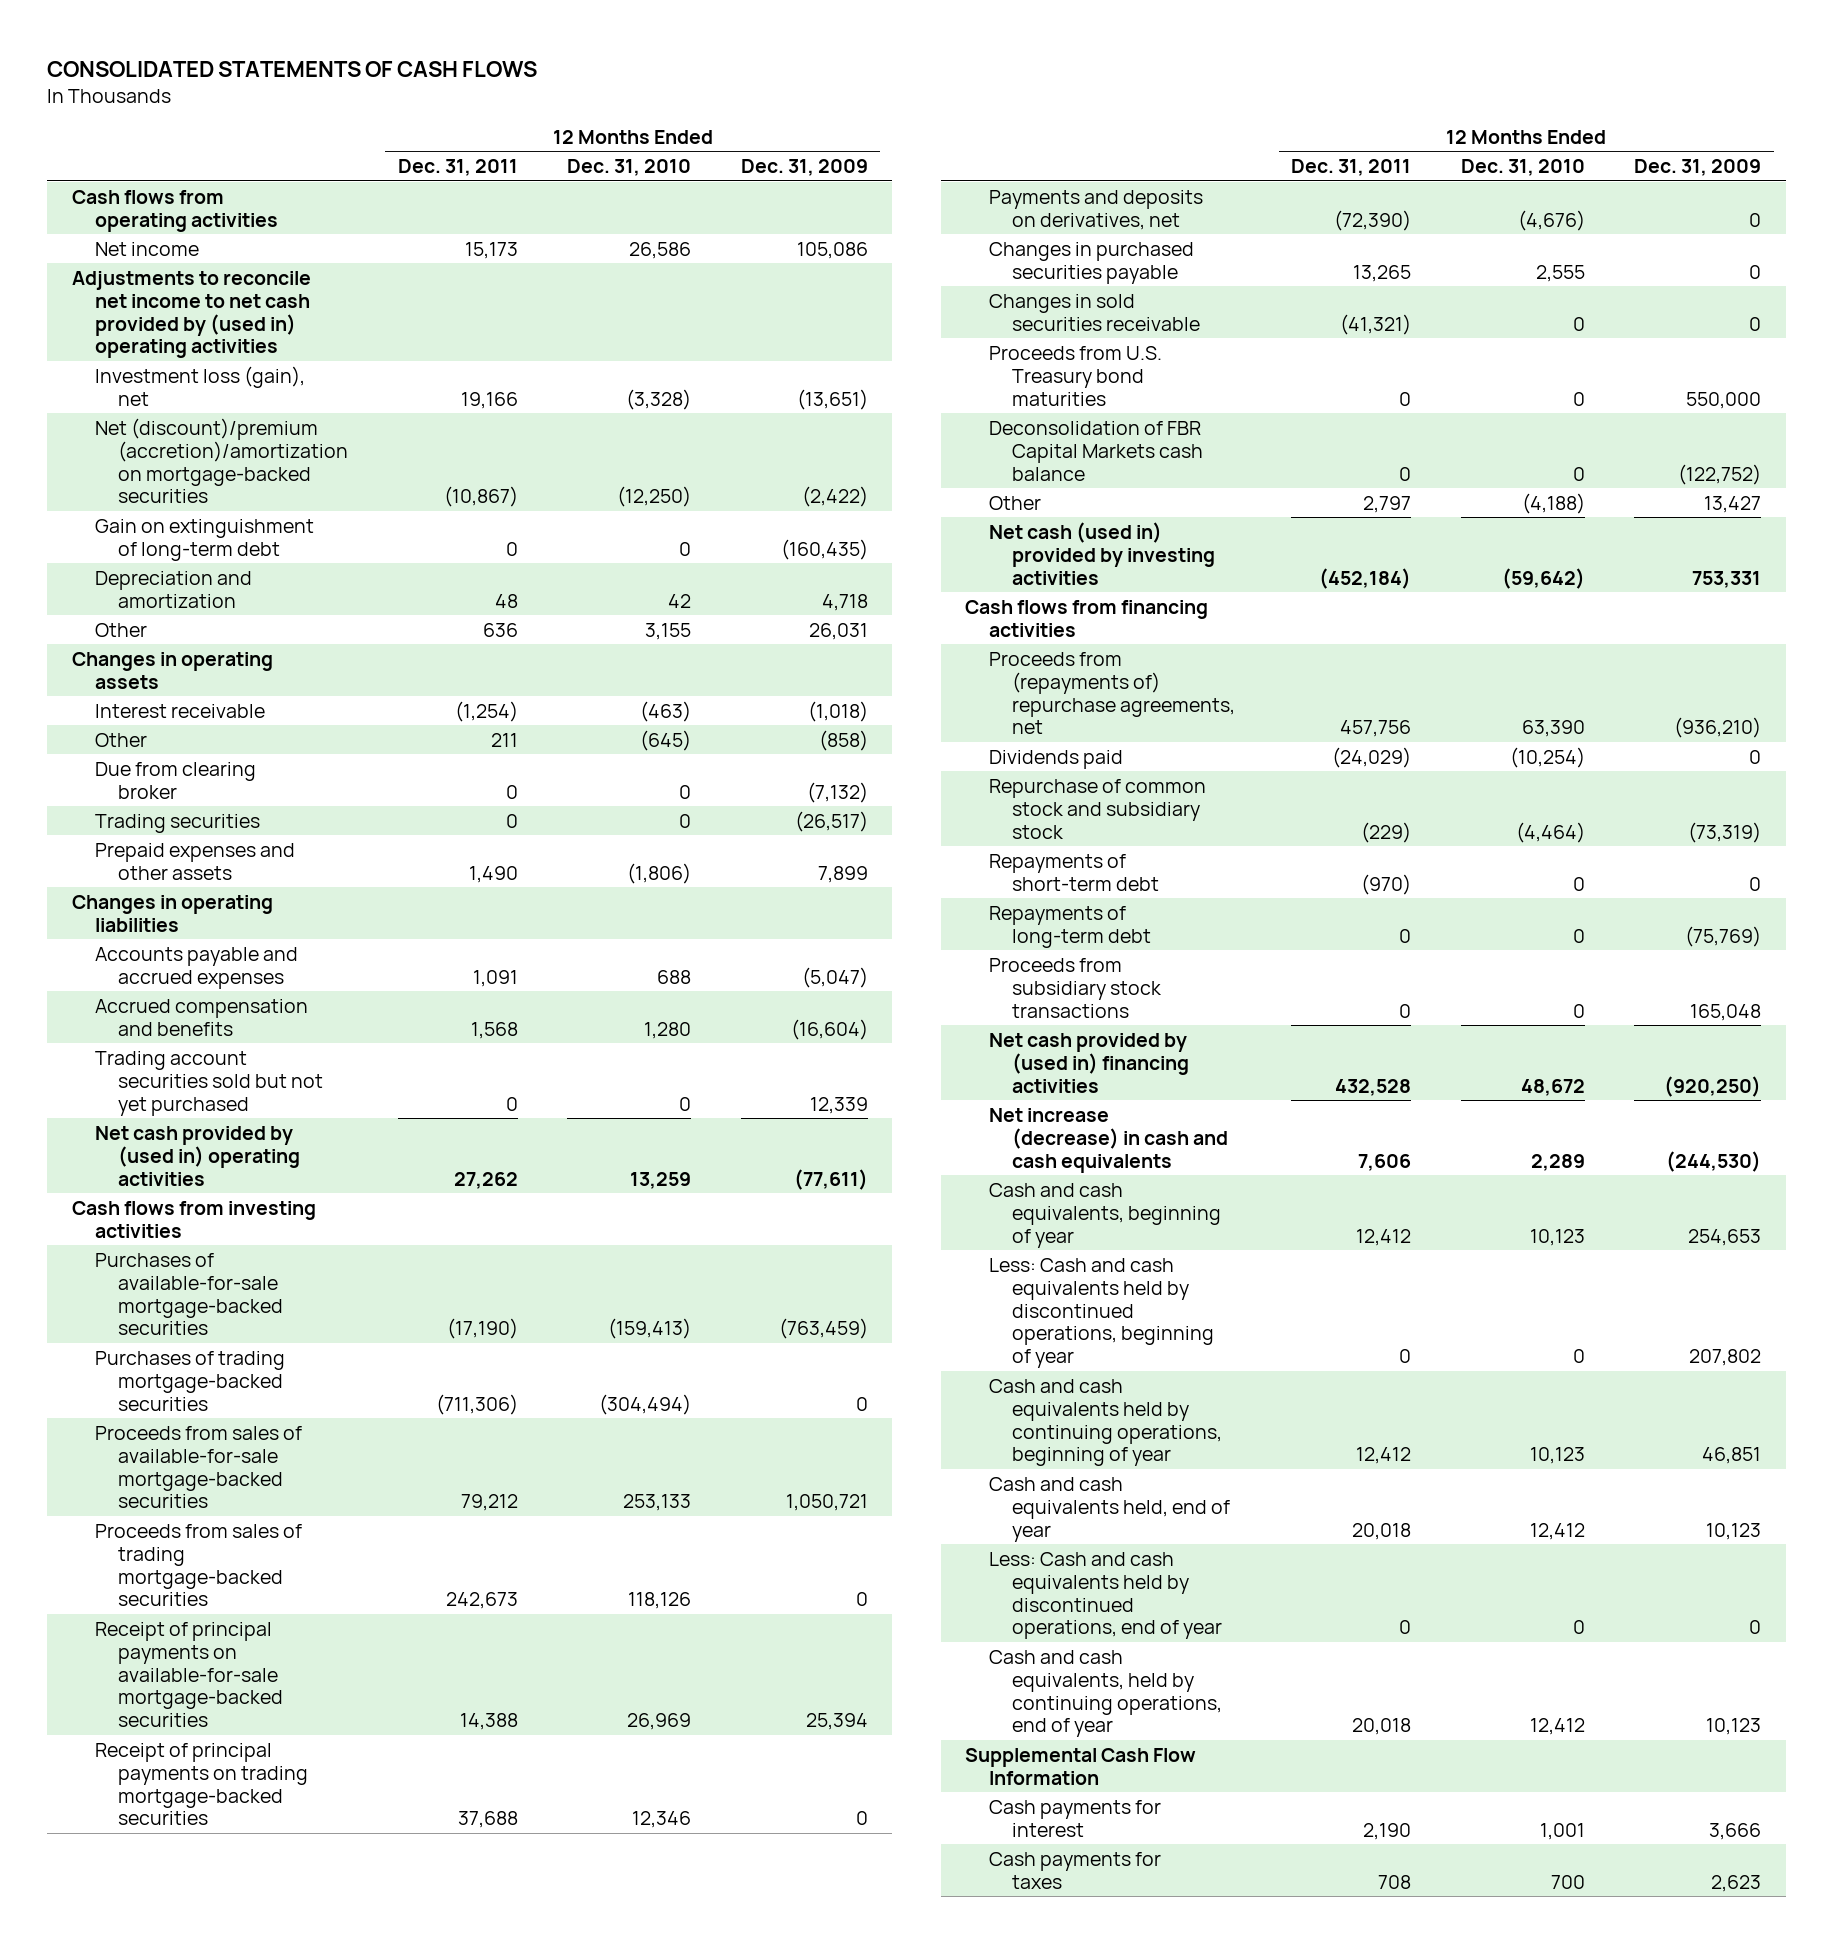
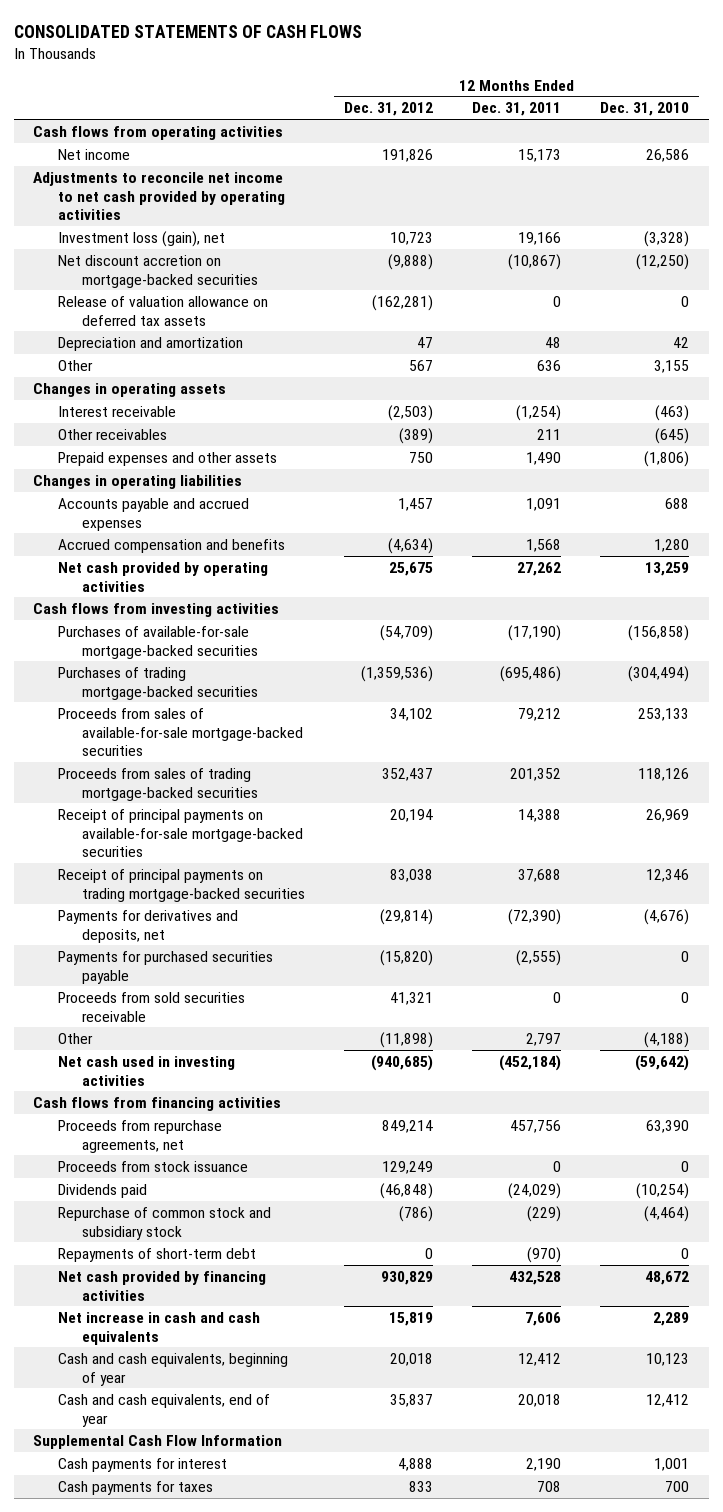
[740,159,868,177] Dec. 31, 2009 -> none
none -> [343,102,433,117] Dec. 31, 2012
[71,270,311,359] Adjustments to reconcile net income to net cash provided by (used in) operating activities -> [33,171,285,221] Adjustments to reconcile net income to net cash provided by operating activities
[94,518,314,561] Gain on extinguishment of long-term debt -> none
[94,417,349,504] Net (discount)/premium (accretion)/amortization on mortgage-backed securities -> [57,254,258,288] Net discount accretion on mortgage-backed securities
none -> [57,295,268,326] Release of valuation allowance on deferred tax assets
[94,761,256,799] Due from clearing broker -> none
[94,813,260,833] Trading securities -> none
[94,732,147,747] Other -> [57,428,167,440] Other receivables
[94,1050,324,1116] Trading account securities sold but not yet purchased -> none
[94,1125,301,1186] Net cash provided by (used in) operating activities -> [57,561,268,592] Net cash provided by operating activities
[608,1318,692,1340] (159,413) -> [628,624,690,641] (156,858)
[435,1393,518,1415] (711,306) -> [500,665,562,682] (695,486)
[445,1592,518,1610] 242,673 -> [510,767,562,781] 201,352
[988,345,1162,406] Proceeds from U.S. Treasury bond maturities -> none
[988,420,1203,481] Deconsolidation of FBR Capital Markets cash balance -> none
[988,189,1203,230] Payments and deposits on derivatives, net -> [57,909,238,943] Payments for derivatives and deposits, net
[988,241,1194,284] Changes in purchased securities payable -> [57,950,273,984] Payments for purchased securities payable
[1353,264,1412,282] 13,265 -> [516,949,562,966] (2,555)
[1535,264,1585,282] 2,555 -> [681,950,690,962] 0
[988,293,1200,331] Changes in sold securities receivable -> [57,991,245,1022] Proceeds from sold securities receivable
[1340,313,1412,335] (41,321) -> [553,991,562,1003] 0
[988,521,1215,585] Net cash (used in) provided by investing activities -> [57,1055,235,1086] Net cash used in investing activities
[988,651,1235,735] Proceeds from (repayments of) repurchase agreements, net -> [57,1119,222,1153] Proceeds from repurchase agreements, net
none -> [57,1160,248,1172] Proceeds from stock issuance
[988,905,1151,948] Repayments of long-term debt -> none
[988,957,1162,1018] Proceeds from subsidiary stock transactions -> none
[988,1032,1189,1093] Net cash provided by (used in) financing activities -> [57,1270,266,1301] Net cash provided by financing activities
[988,1107,1228,1173] Net increase (decrease) in cash and cash equivalents -> [57,1311,260,1345] Net increase in cash and cash equivalents
[988,1257,1214,1369] Less: Cash and cash equivalents held by discontinued operations, beginning of year -> none
[988,1378,1222,1467] Cash and cash equivalents held by continuing operations, beginning of year -> none
[988,1551,1222,1640] Less: Cash and cash equivalents held by discontinued operations, end of year -> none
[988,1649,1222,1738] Cash and cash equivalents, held by continuing operations, end of year -> none
[988,1476,1230,1542] Cash and cash equivalents held, end of year -> [57,1393,270,1427] Cash and cash equivalents, end of year

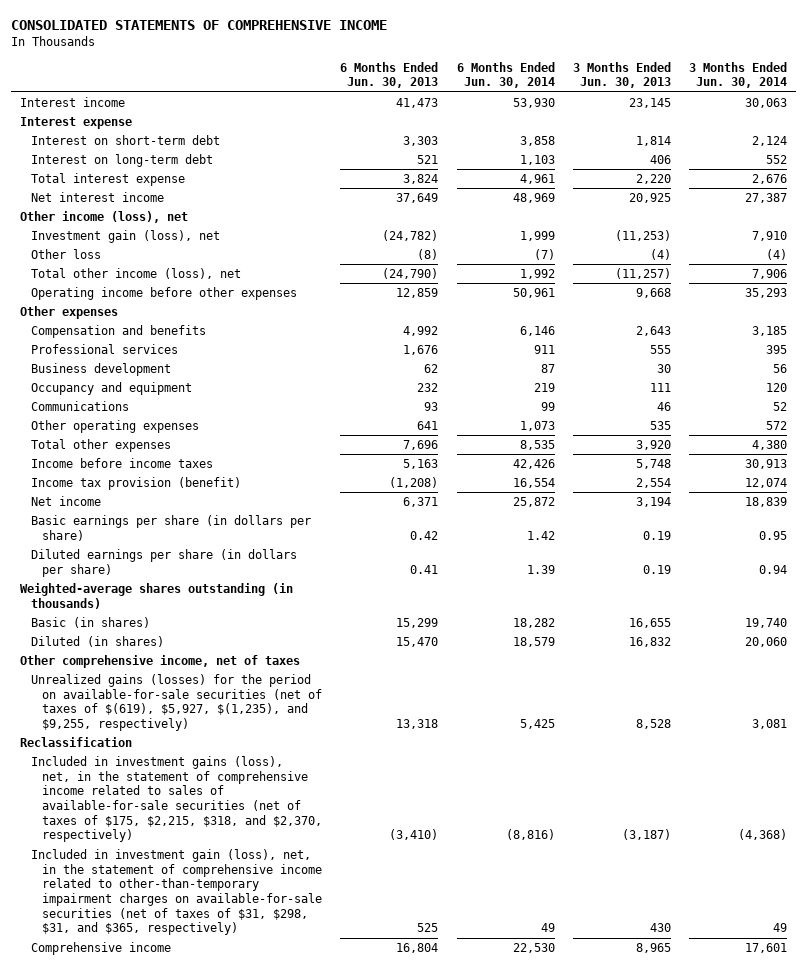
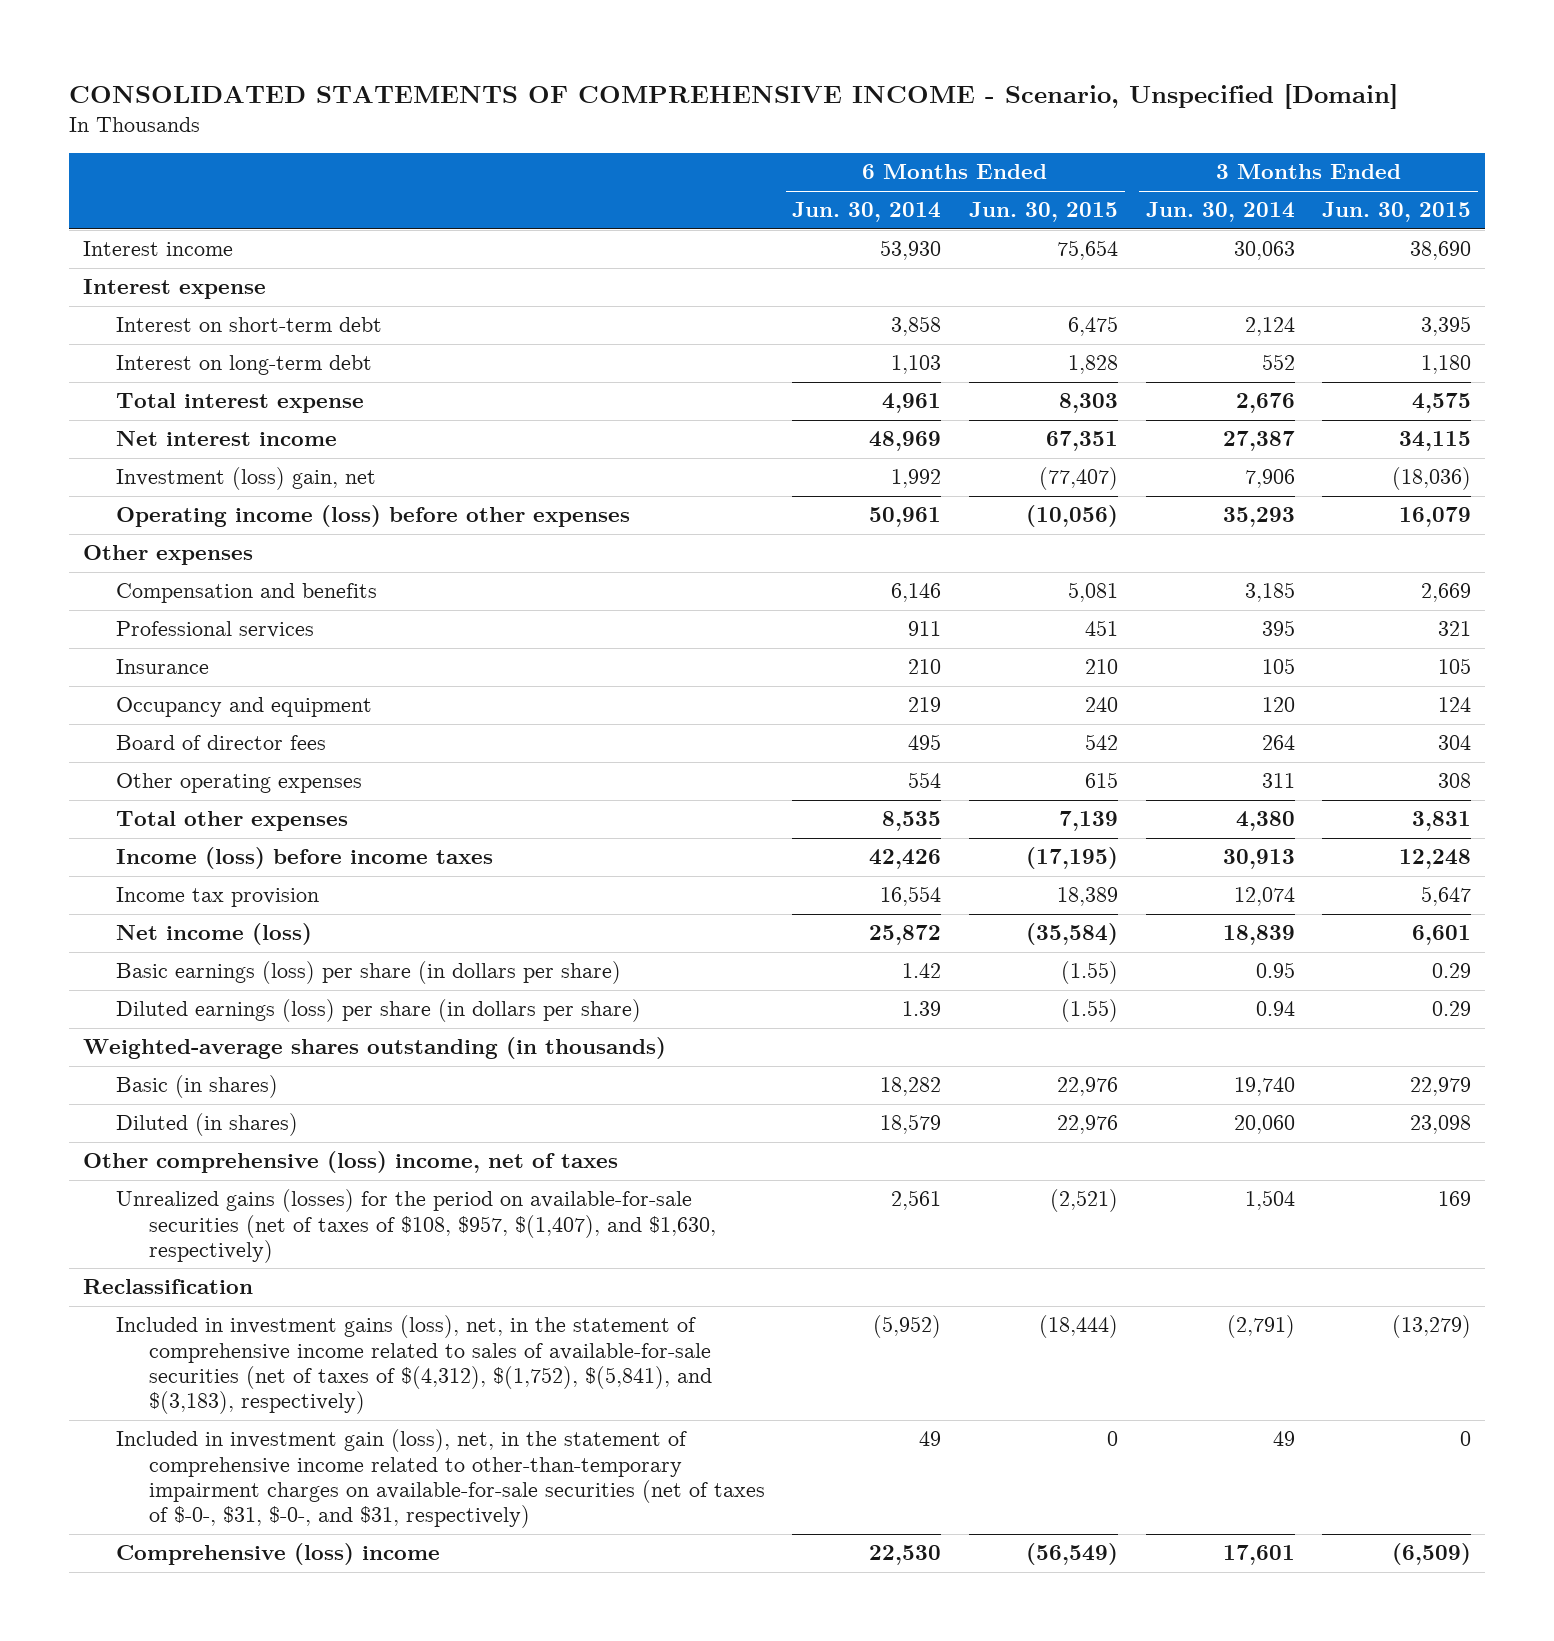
[11,19,388,30] CONSOLIDATED STATEMENTS OF COMPREHENSIVE INCOME -> [69,83,1399,109] CONSOLIDATED STATEMENTS OF COMPREHENSIVE INCOME - Scenario, Unspecified [Domain]
[340,61,439,89] 6 Months Ended Jun. 30, 2013 -> none
[572,61,671,89] 3 Months Ended Jun. 30, 2013 -> none
none -> [969,202,1119,223] Jun. 30, 2015
none -> [1322,202,1472,223] Jun. 30, 2015
[20,211,189,224] Other income (loss), net -> none
[31,249,102,260] Other loss -> none
[31,268,242,280] Total other income (loss), net -> none
[31,230,221,244] Investment gain (loss), net -> [115,467,376,491] Investment (loss) gain, net
[519,231,555,242] 1,999 -> [891,469,942,489] 1,992
[751,231,787,242] 7,910 -> [1244,469,1295,489] 7,906
[31,287,298,301] Operating income before other expenses -> [115,505,630,528] Operating income (loss) before other expenses
[31,363,172,377] Business development -> none
none -> [115,659,209,675] Insurance
[31,401,130,412] Communications -> none
none -> [115,735,326,751] Board of director fees
[519,421,555,432] 1,073 -> [908,772,942,789] 554
[765,421,787,431] 572 -> [1261,773,1295,789] 311
[31,458,214,469] Income before income taxes -> [115,847,493,870] Income (loss) before income taxes
[31,477,242,491] Income tax provision (benefit) -> [115,887,319,908] Income tax provision
[31,496,102,507] Net income -> [115,923,312,946] Net income (loss)
[31,515,312,541] Basic earnings per share (in dollars per share) -> [115,961,621,985] Basic earnings (loss) per share (in dollars per share)
[31,549,298,577] Diluted earnings per share (in dollars per share) -> [115,999,641,1023] Diluted earnings (loss) per share (in dollars per share)
[20,655,301,669] Other comprehensive income, net of taxes -> [82,1151,618,1174] Other comprehensive (loss) income, net of taxes
[31,674,323,732] Unrealized gains (losses) for the period on available-for-sale securities (net of taxes of $(619), $5,927, $(1,235), and $9,255, respectively) -> [115,1189,716,1263] Unrealized gains (losses) for the period on available-for-sale securities (net of taxes of $108, $957, $(1,407), and $1,630, respectively)
[519,719,555,730] 5,425 -> [891,1190,942,1211] 2,561
[751,719,787,730] 3,081 -> [1244,1190,1295,1211] 1,504
[31,756,323,843] Included in investment gains (loss), net, in the statement of comprehensive income related to sales of available-for-sale securities (net of taxes of $175, $2,215, $318, and $2,370, respectively) -> [115,1315,712,1415] Included in investment gains (loss), net, in the statement of comprehensive income related to sales of available-for-sale securities (net of taxes of $(4,312), $(1,752), $(5,841), and $(3,183), respectively)
[505,829,555,841] (8,816) -> [873,1315,942,1339] (5,952)
[737,829,787,841] (4,368) -> [1226,1315,1295,1339] (2,791)
[31,849,323,936] Included in investment gain (loss), net, in the statement of comprehensive income related to other-than-temporary impairment charges on available-for-sale securities (net of taxes of $31, $298, $31, and $365, respectively) -> [115,1429,765,1529] Included in investment gain (loss), net, in the statement of comprehensive income related to other-than-temporary impairment charges on available-for-sale securities (net of taxes of $-0-, $31, $-0-, and $31, respectively)
[31,942,172,956] Comprehensive income -> [115,1543,440,1566] Comprehensive (loss) income

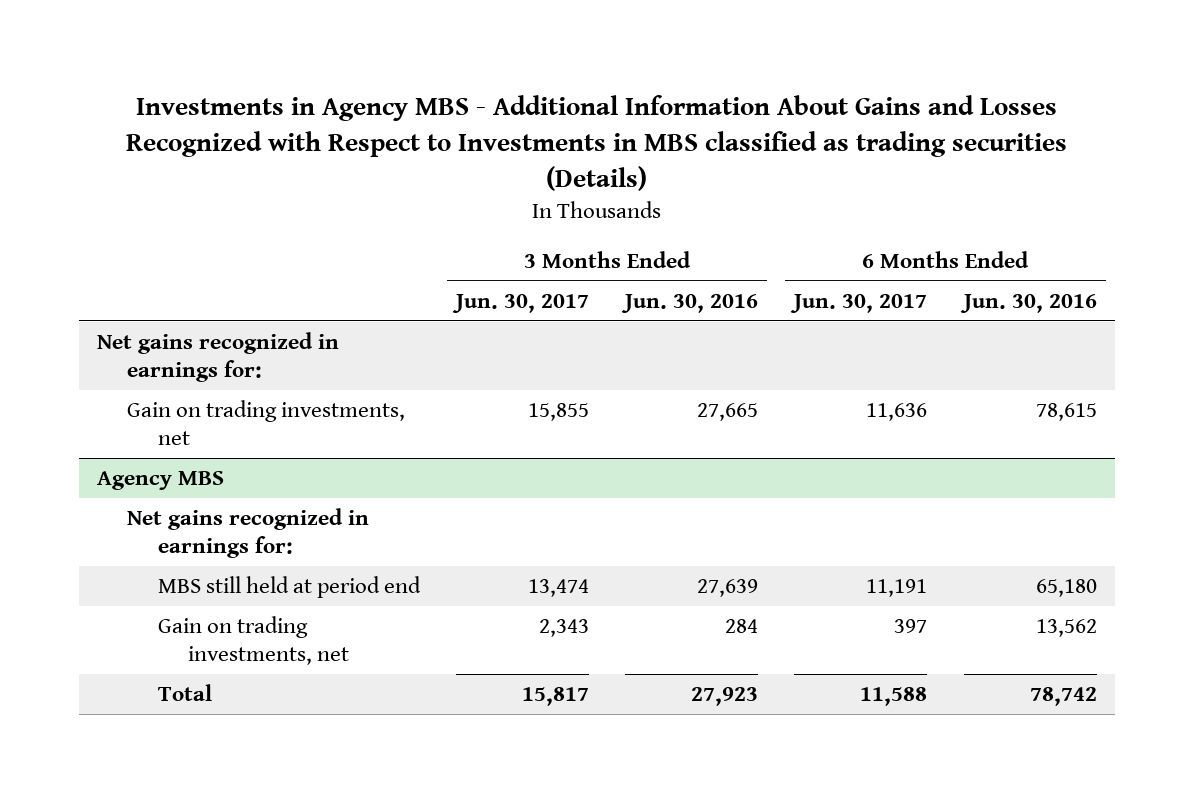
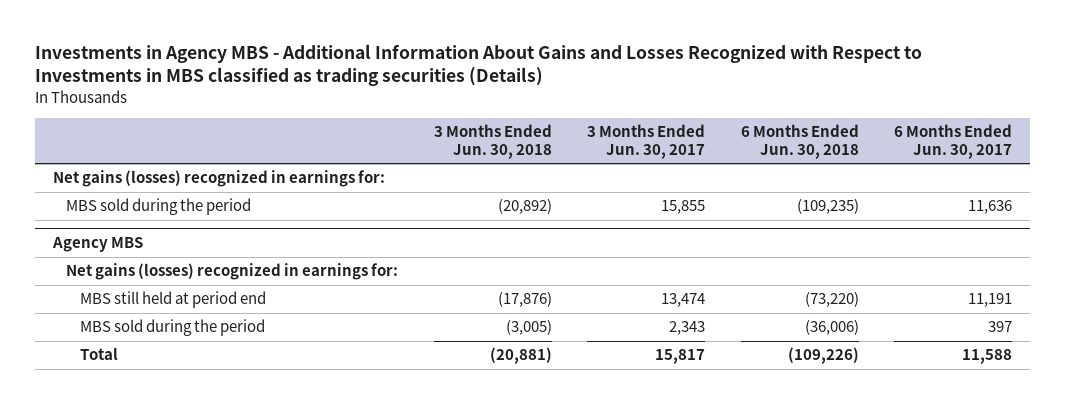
[621,293,759,313] Jun. 30, 2016 -> none
[959,293,1097,313] Jun. 30, 2016 -> none
none -> [433,124,552,159] 3 Months Ended Jun. 30, 2018
none -> [740,124,859,159] 6 Months Ended Jun. 30, 2018
[97,332,340,383] Net gains recognized in earnings for: -> [52,170,385,188] Net gains (losses) recognized in earnings for:
[127,400,406,446] Gain on trading investments, net -> [66,198,252,216] MBS sold during the period
[127,508,370,559] Net gains recognized in earnings for: -> [66,263,399,281] Net gains (losses) recognized in earnings for:
[157,616,350,666] Gain on trading investments, net -> [80,319,266,337] MBS sold during the period

